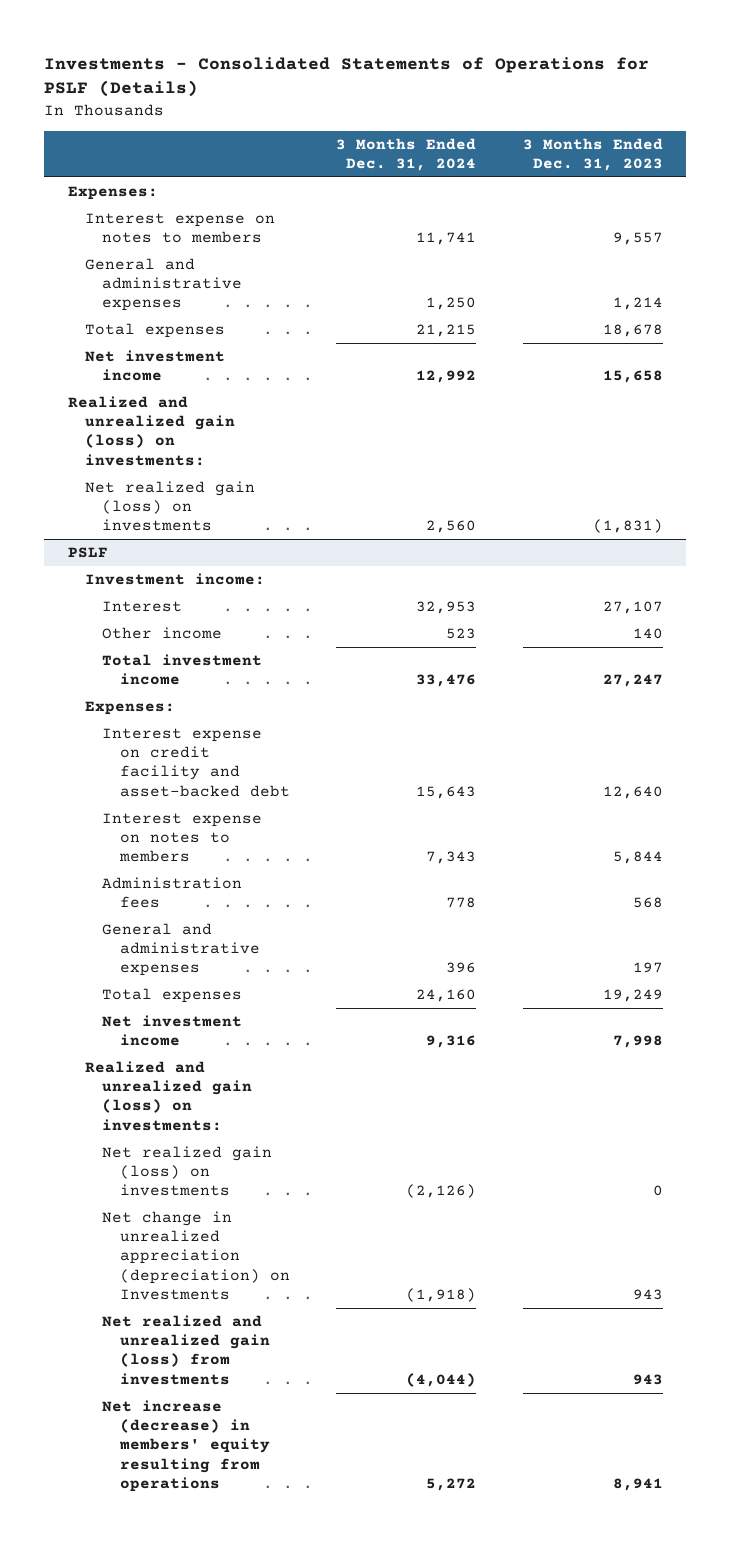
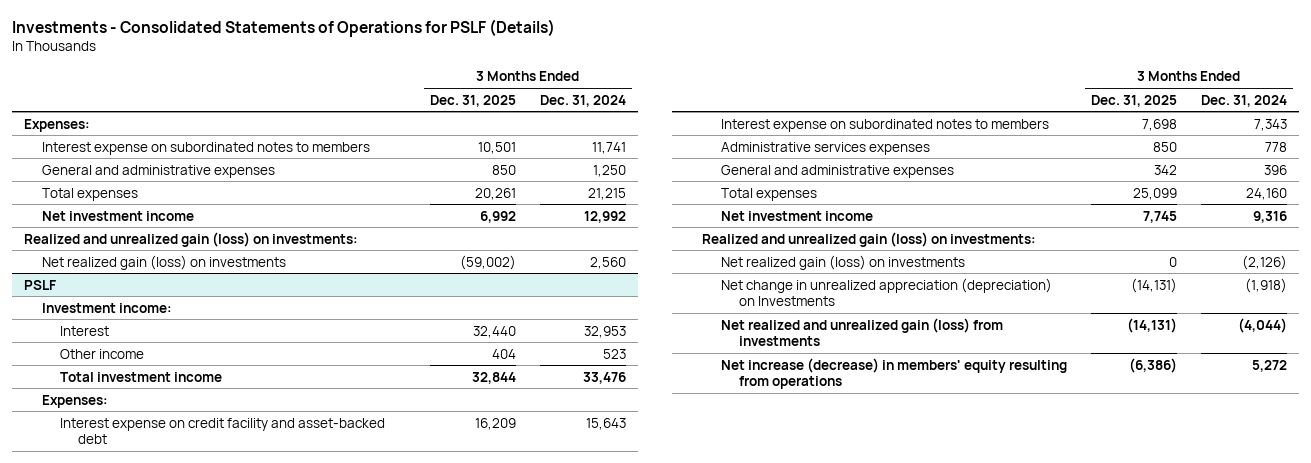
[522,137,663,171] 3 Months Ended Dec. 31, 2023 -> none
none -> [430,94,517,107] Dec. 31, 2025
[84,212,275,244] Interest expense on notes to members -> [42,141,371,155] Interest expense on subordinated notes to members
[102,812,263,863] Interest expense on notes to members -> [720,118,1049,132] Interest expense on subordinated notes to members
[102,876,243,909] Administration fees -> [720,141,930,155] Administrative services expenses

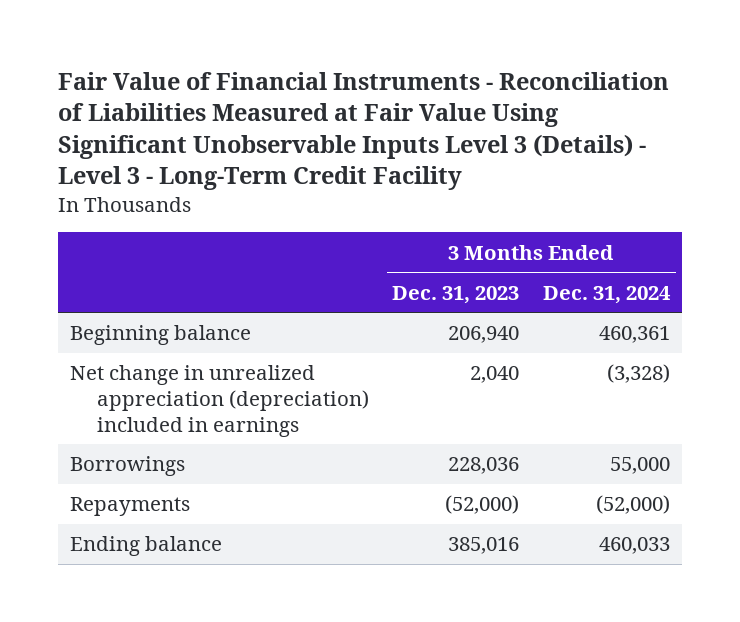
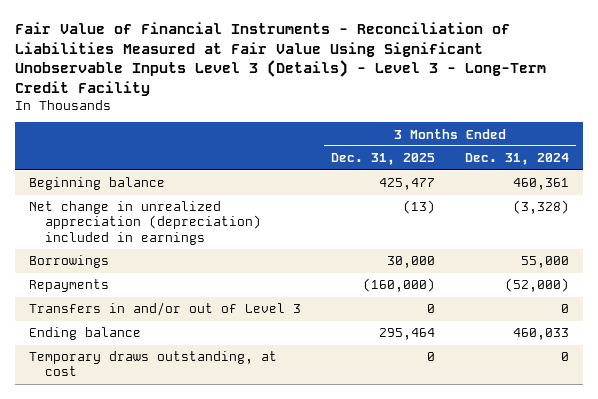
[392,285,520,304] Dec. 31, 2023 -> none
none -> [331,153,436,166] Dec. 31, 2025
none -> [29,302,302,317] Transfers in and/or out of Level 3
none -> [29,351,278,377] Temporary draws outstanding, at cost

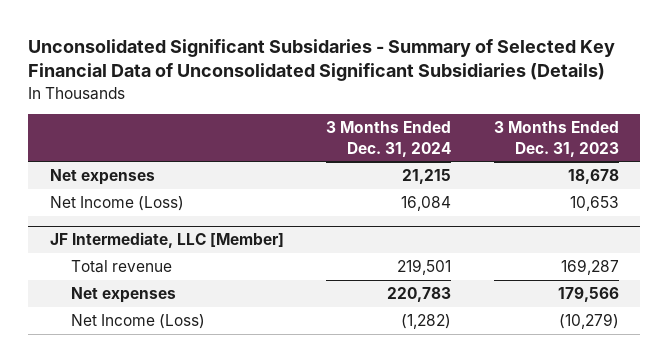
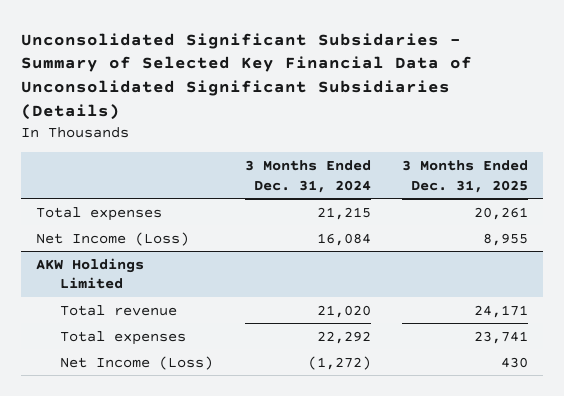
[493,121,619,157] 3 Months Ended Dec. 31, 2023 -> none
none -> [401,160,528,193] 3 Months Ended Dec. 31, 2025
[49,169,155,186] Net expenses -> [36,206,163,221] Total expenses
[49,232,284,249] JF Intermediate, LLC [Member] -> none
none -> [36,257,145,290] AKW Holdings Limited
[397,259,452,276] 219,501 -> [316,304,371,318] 21,020
[71,287,177,304] Net expenses -> [60,330,187,345] Total expenses
[387,287,452,303] 220,783 -> [316,330,371,344] 22,292
[401,314,452,330] (1,282) -> [307,355,371,370] (1,272)

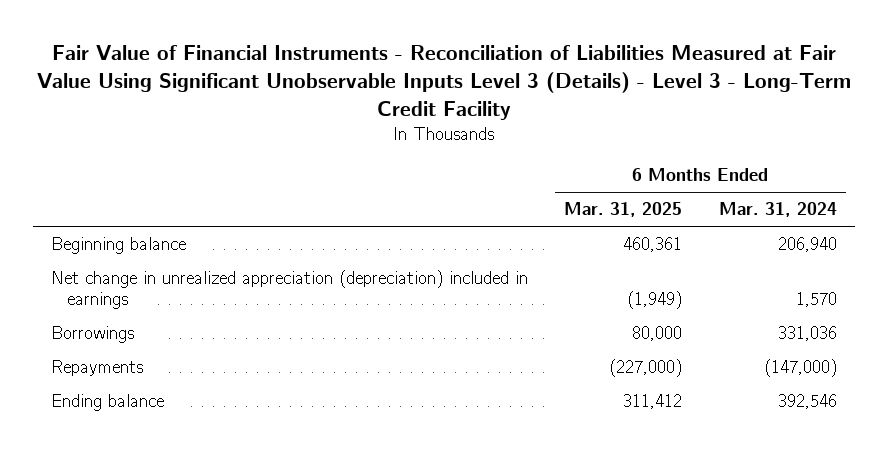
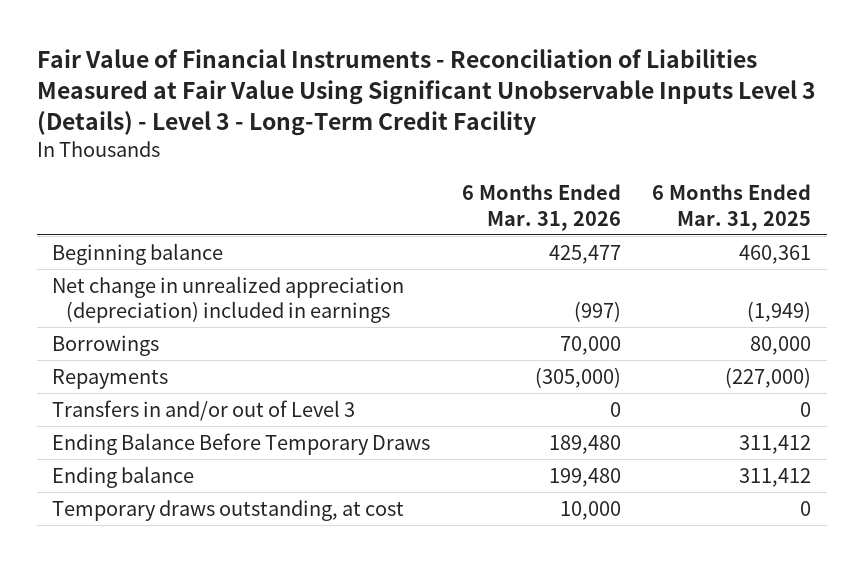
[718,202,837,218] Mar. 31, 2024 -> none
none -> [461,184,621,231] 6 Months Ended Mar. 31, 2026
none -> [52,399,356,421] Transfers in and/or out of Level 3
none -> [52,432,431,455] Ending Balance Before Temporary Draws
none -> [52,499,405,521] Temporary draws outstanding, at cost

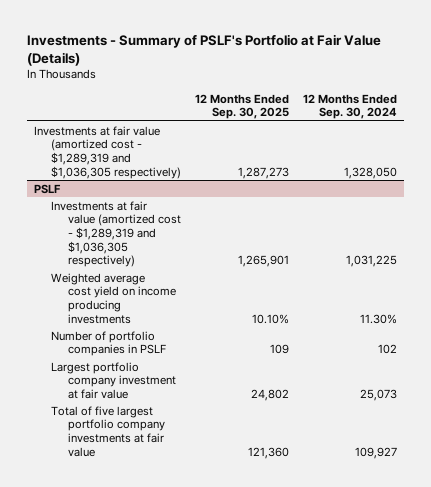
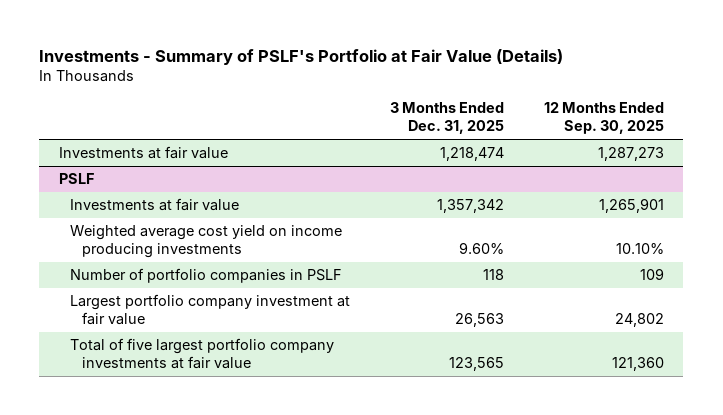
[303,93,398,120] 12 Months Ended Sep. 30, 2024 -> none
none -> [390,102,505,135] 3 Months Ended Dec. 31, 2025
[33,125,181,179] Investments at fair value (amortized cost - $1,289,319 and $1,036,305 respectively) -> [59,146,229,160] Investments at fair value
[50,200,181,268] Investments at fair value (amortized cost - $1,289,319 and $1,036,305 respectively) -> [70,198,240,212] Investments at fair value

